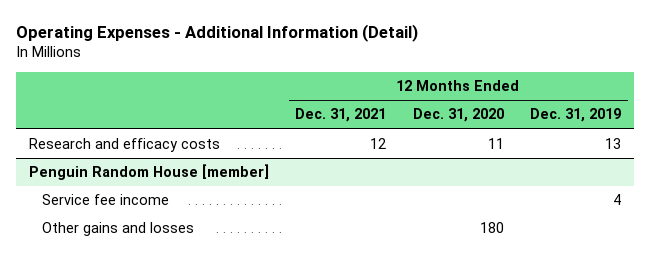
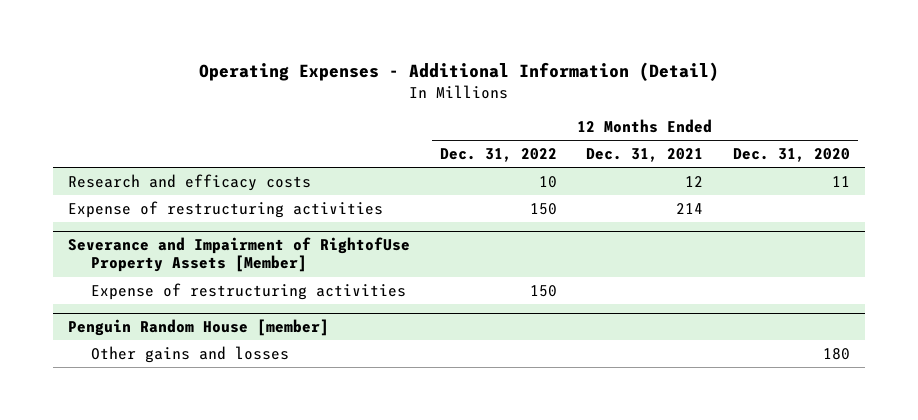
[529,108,621,123] Dec. 31, 2019 -> none
none -> [439,148,557,163] Dec. 31, 2022
none -> [67,200,383,218] Expense of restructuring activities
none -> [67,237,410,273] Severance and Impairment of RightofUse Property Assets [Member]
none -> [90,282,406,300] Expense of restructuring activities
[42,194,170,206] Service fee income -> none

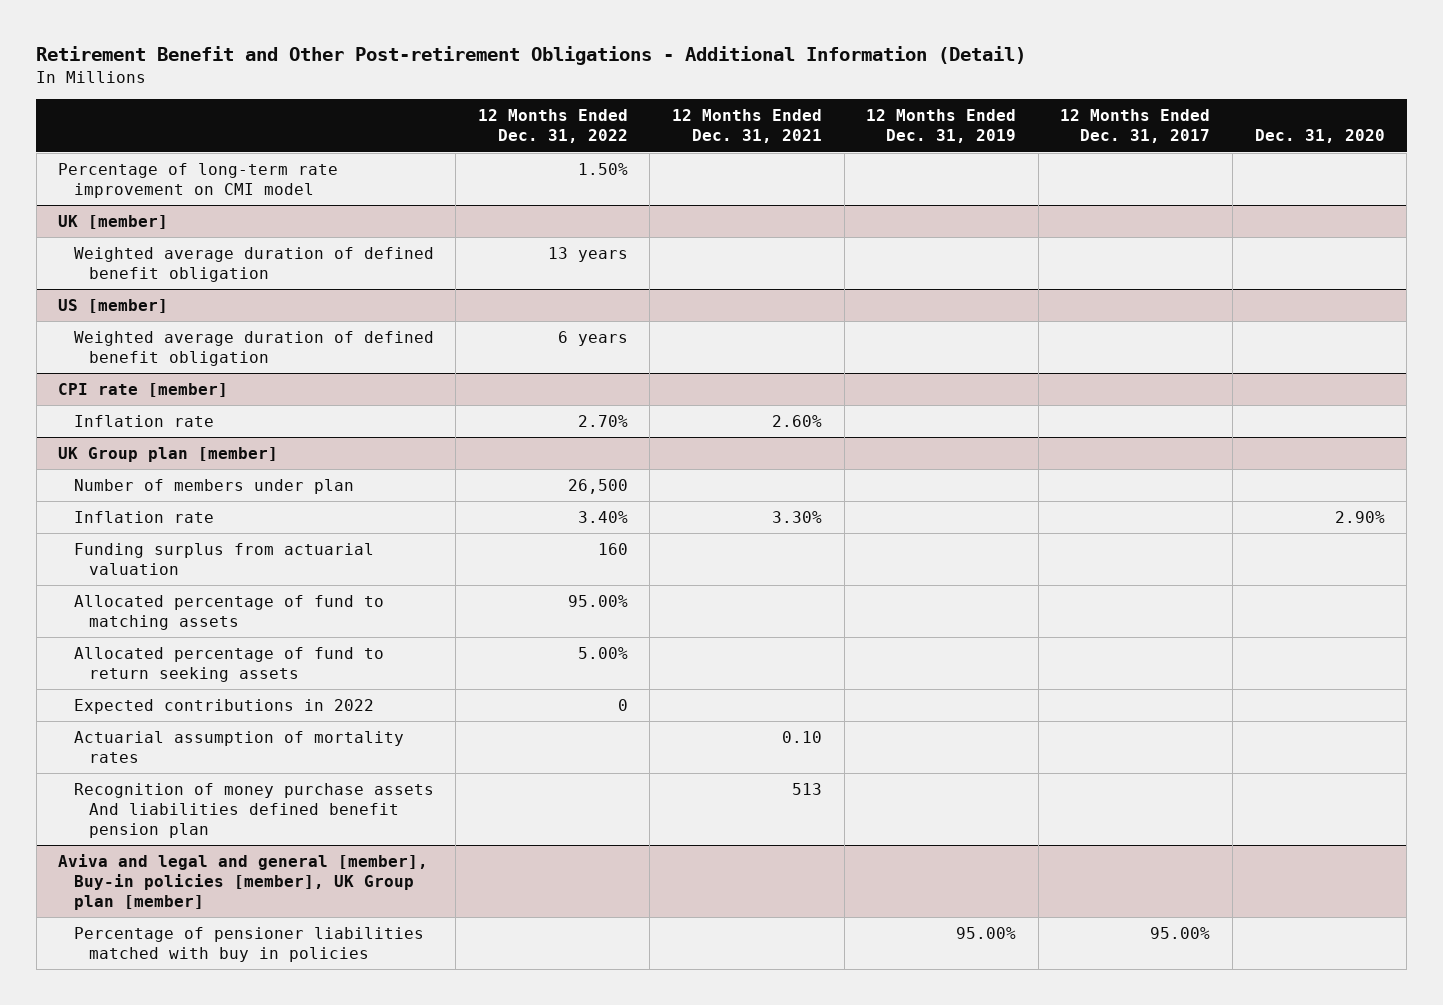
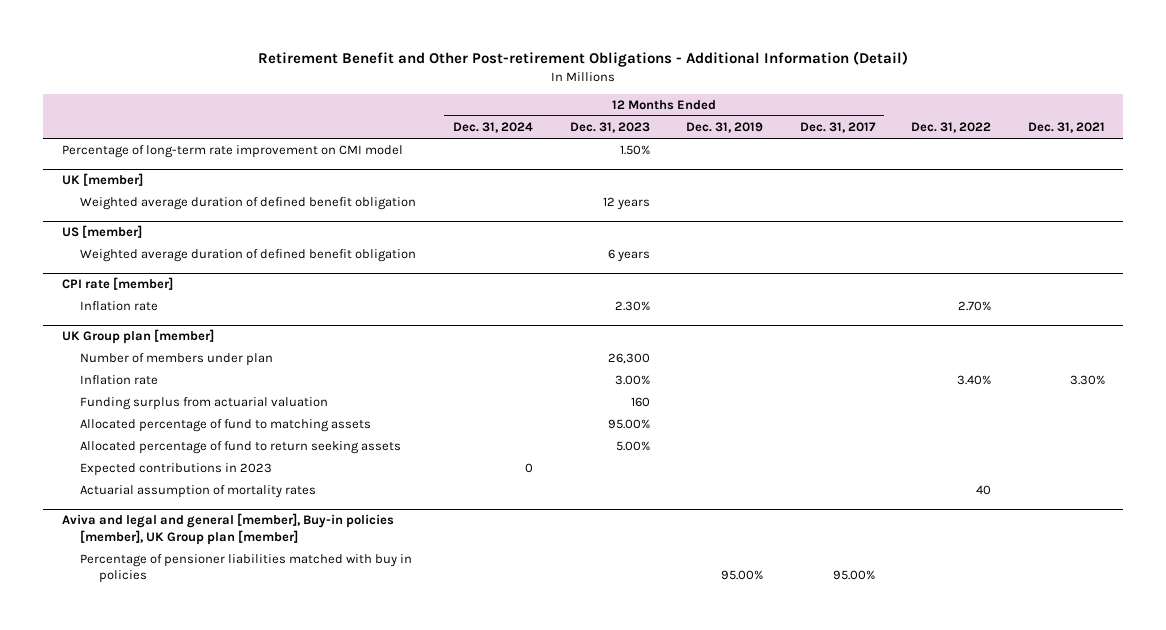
[477,109,628,144] 12 Months Ended Dec. 31, 2022 -> none
[671,109,822,144] 12 Months Ended Dec. 31, 2021 -> none
[1254,129,1385,144] Dec. 31, 2020 -> none
none -> [452,122,533,134] Dec. 31, 2024
none -> [569,122,650,134] Dec. 31, 2023
none -> [911,122,992,134] Dec. 31, 2022
none -> [1027,122,1105,134] Dec. 31, 2021
[73,698,374,714] Expected contributions in 2022 -> [80,463,273,477] Expected contributions in 2023
[73,782,434,838] Recognition of money purchase assets And liabilities defined benefit pension plan -> none

